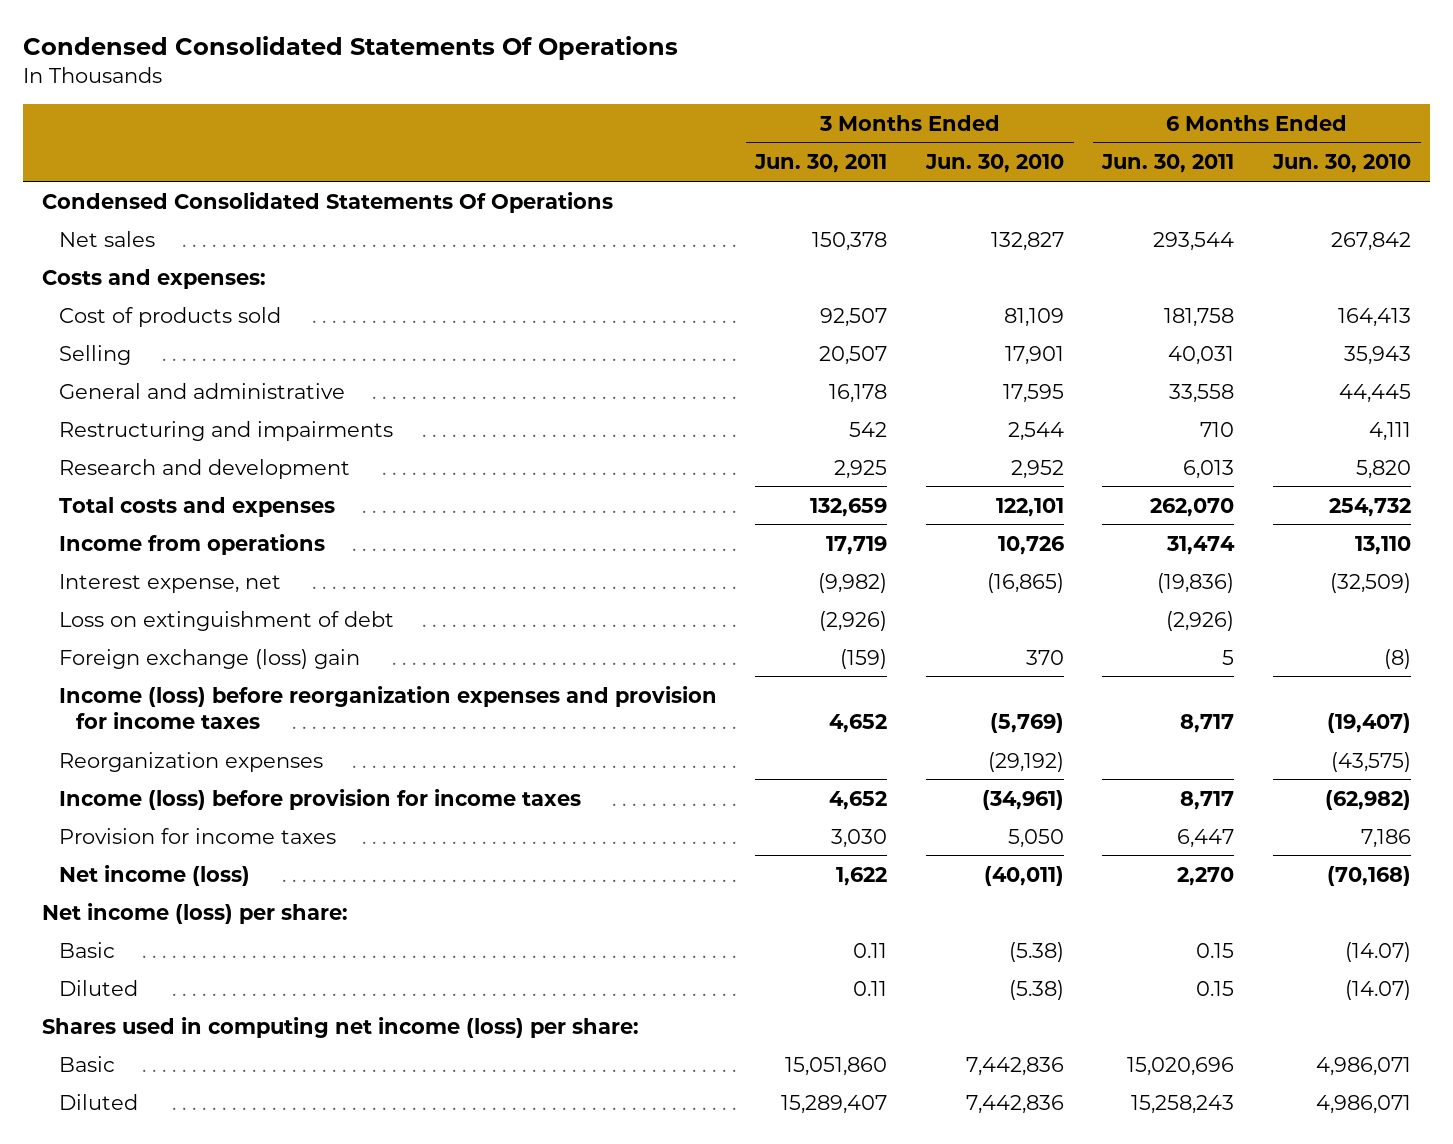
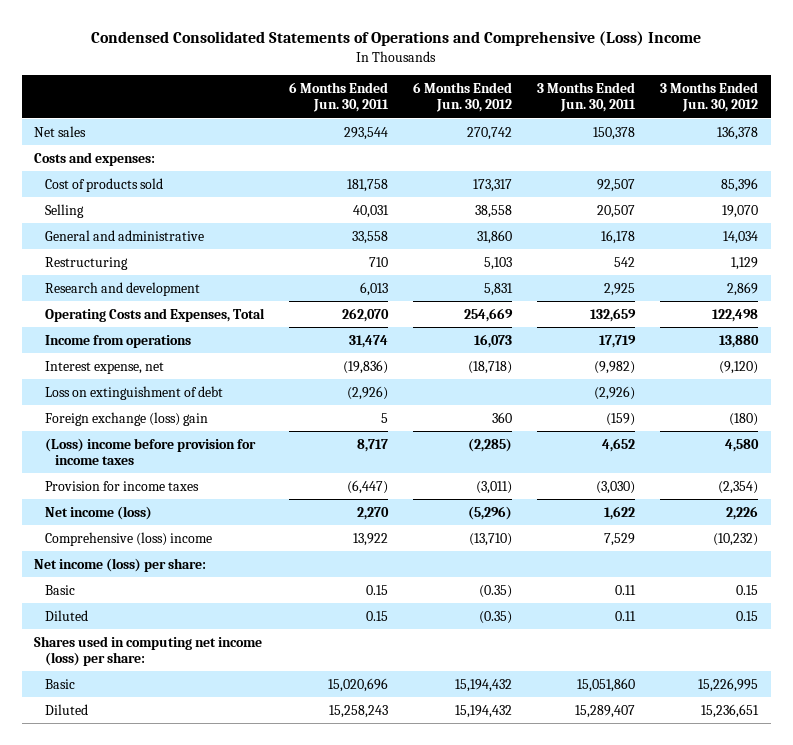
[22,36,678,61] Condensed Consolidated Statements Of Operations -> [91,31,702,47] Condensed Consolidated Statements of Operations and Comprehensive (Loss) Income
[924,154,1064,174] Jun. 30, 2010 -> none
[1272,154,1412,174] Jun. 30, 2010 -> none
none -> [412,82,512,112] 6 Months Ended Jun. 30, 2012
none -> [660,82,759,112] 3 Months Ended Jun. 30, 2012
[41,191,613,213] Condensed Consolidated Statements Of Operations -> none
[58,420,393,441] Restructuring and impairments -> [44,256,128,270] Restructuring
[58,496,335,517] Total costs and expenses -> [44,307,265,322] Operating Costs and Expenses, Total
[58,685,717,729] Income (loss) before reorganization expenses and provision for income taxes -> none
[58,751,323,772] Reorganization expenses -> none
[58,788,581,810] Income (loss) before provision for income taxes -> [44,437,256,465] (Loss) income before provision for income taxes
[831,828,888,848] 3,030 -> [596,480,636,494] (3,030)
[1177,828,1235,848] 6,447 -> [346,479,388,494] (6,447)
none -> [44,531,212,546] Comprehensive (loss) income

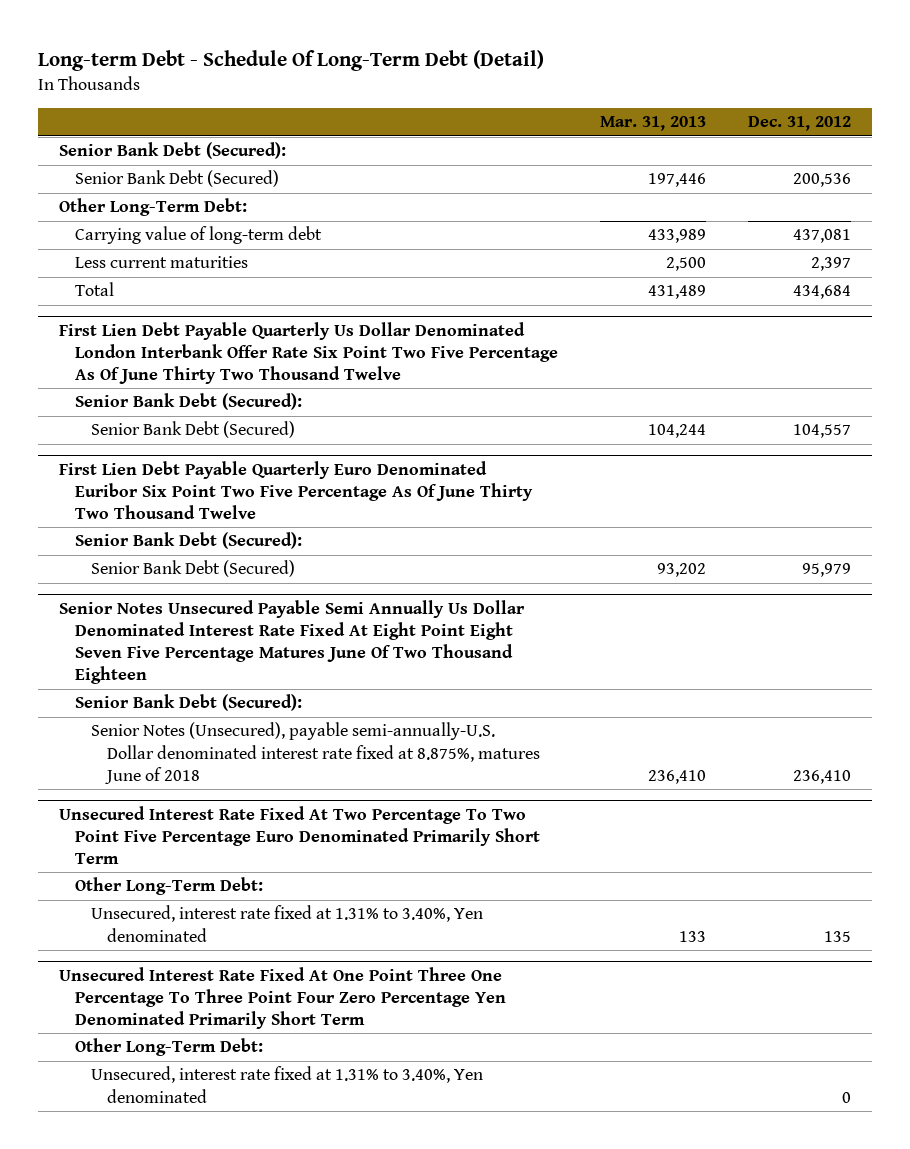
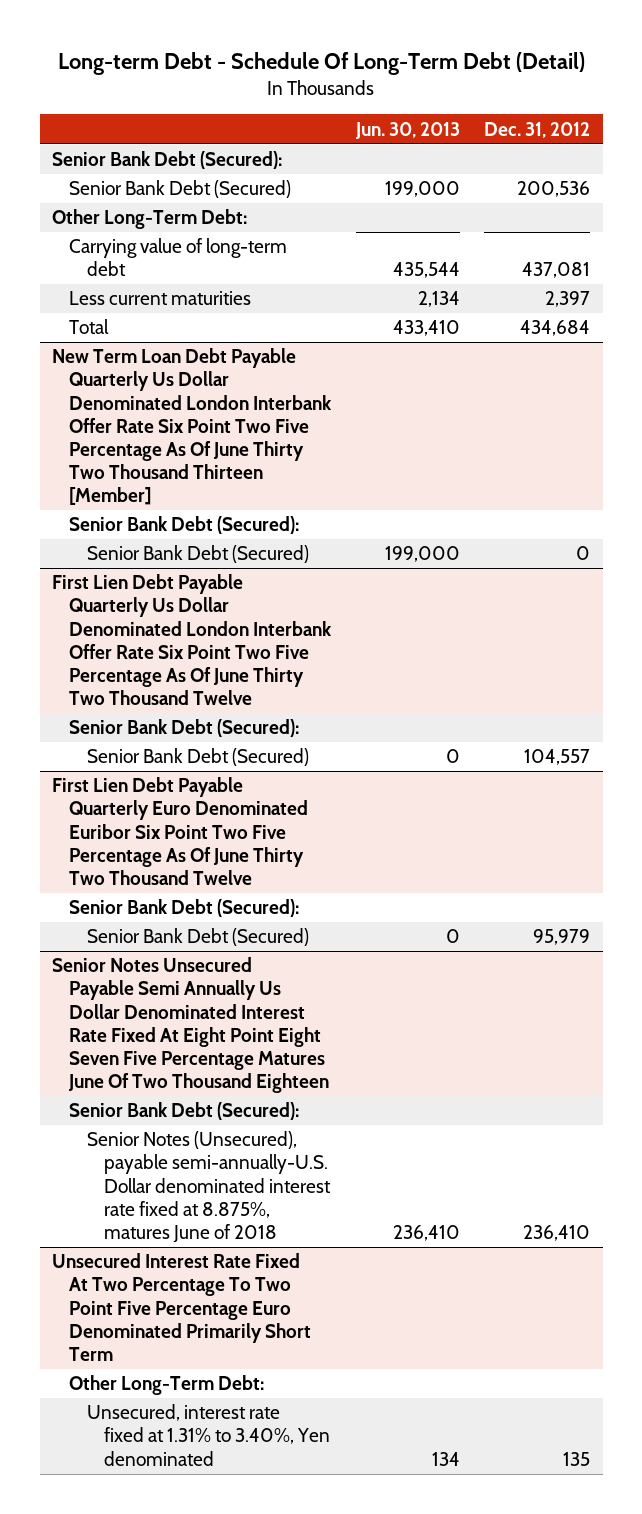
[599,116,706,132] Mar. 31, 2013 -> none
none -> [354,121,460,139] Jun. 30, 2013
none -> [51,348,333,505] New Term Loan Debt Payable Quarterly Us Dollar Denominated London Interbank Offer Rate Six Point Two Five Percentage As Of June Thirty Two Thousand Thirteen [Member]
none -> [69,516,300,535] Senior Bank Debt (Secured):
none -> [86,545,309,564] Senior Bank Debt (Secured)
[58,966,506,1030] Unsecured Interest Rate Fixed At One Point Three One Percentage To Three Point Four Zero Percentage Yen Denominated Primarily Short Term -> none
[74,1038,263,1057] Other Long-Term Debt: -> none
[91,1066,484,1103] Unsecured, interest rate fixed at 1.31% to 3.40%, Yen denominated -> none

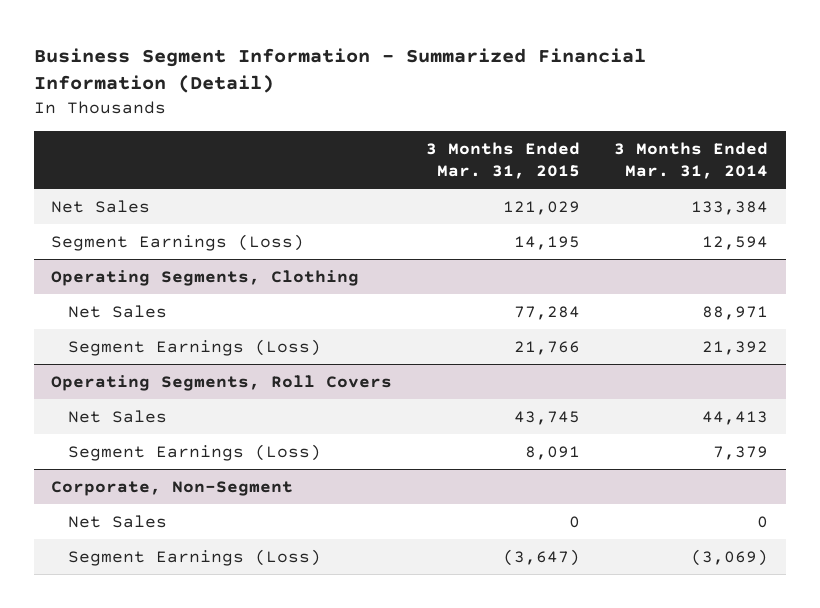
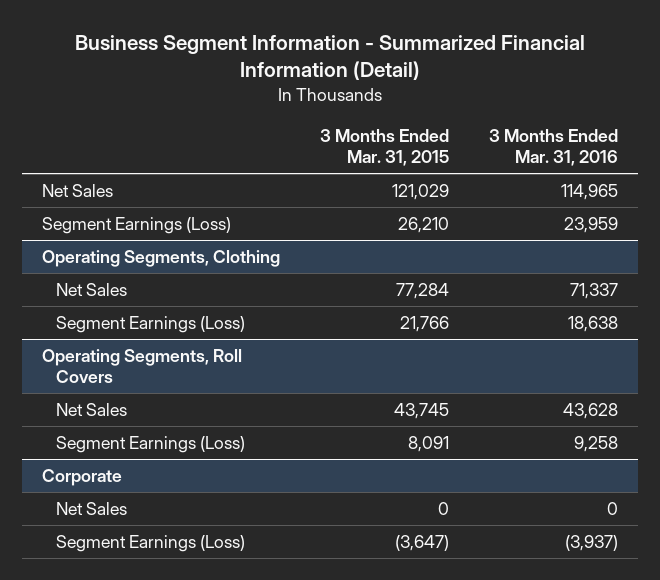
[614,141,769,179] 3 Months Ended Mar. 31, 2014 -> none
none -> [489,128,619,167] 3 Months Ended Mar. 31, 2016
[514,235,581,250] 14,195 -> [398,216,450,233] 26,210
[51,480,294,496] Corporate, Non-Segment -> [42,468,123,486] Corporate

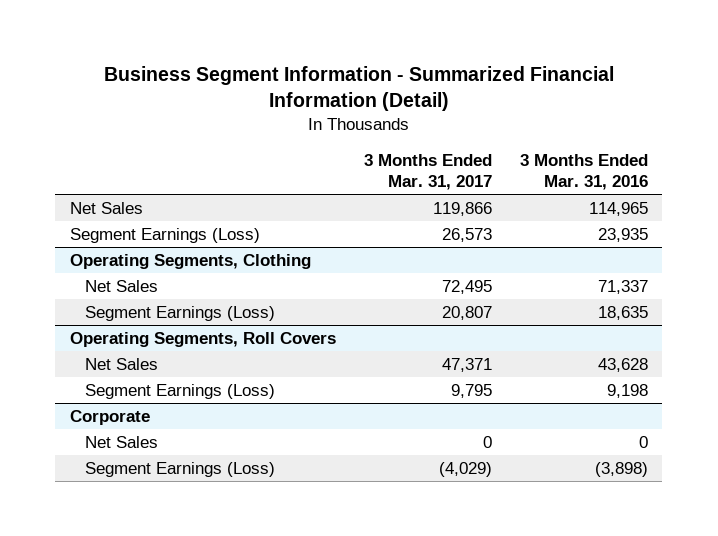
[320,128,450,167] 3 Months Ended Mar. 31, 2015 -> none
none -> [363,153,492,190] 3 Months Ended Mar. 31, 2017
[564,216,619,233] 23,959 -> [598,227,649,242] 23,935
[568,315,619,332] 18,638 -> [598,305,649,320] 18,635
[574,435,619,452] 9,258 -> [607,383,649,398] 9,198
[565,534,619,551] (3,937) -> [595,461,649,477] (3,898)

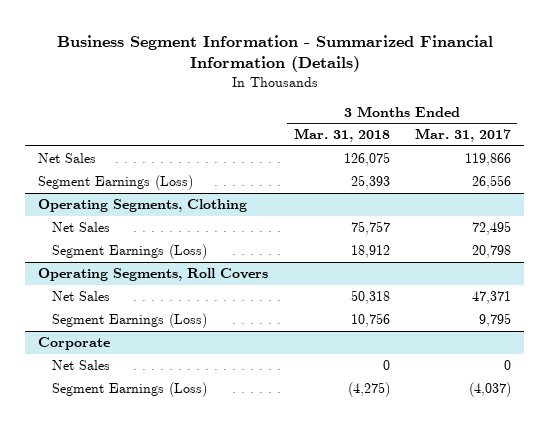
[103,66,614,112] Business Segment Information - Summarized Financial Information (Detail) -> [56,34,493,73] Business Segment Information - Summarized Financial Information (Details)
[520,153,649,190] 3 Months Ended Mar. 31, 2016 -> none
none -> [293,128,390,143] Mar. 31, 2018
[441,227,492,242] 26,573 -> [472,175,512,190] 26,556
[441,305,492,320] 20,807 -> [472,245,512,259] 20,798
[438,461,492,477] (4,029) -> [469,382,512,398] (4,037)

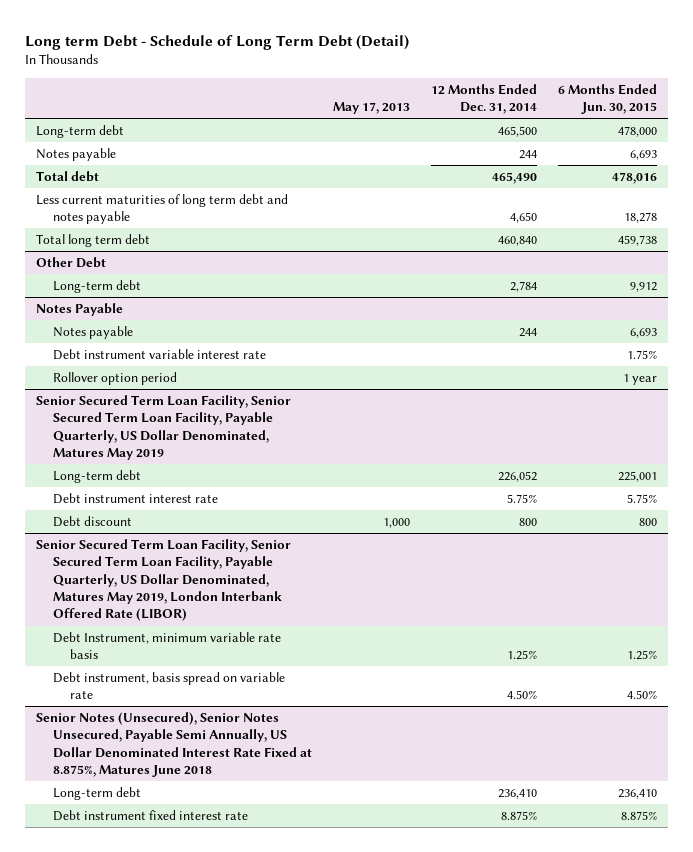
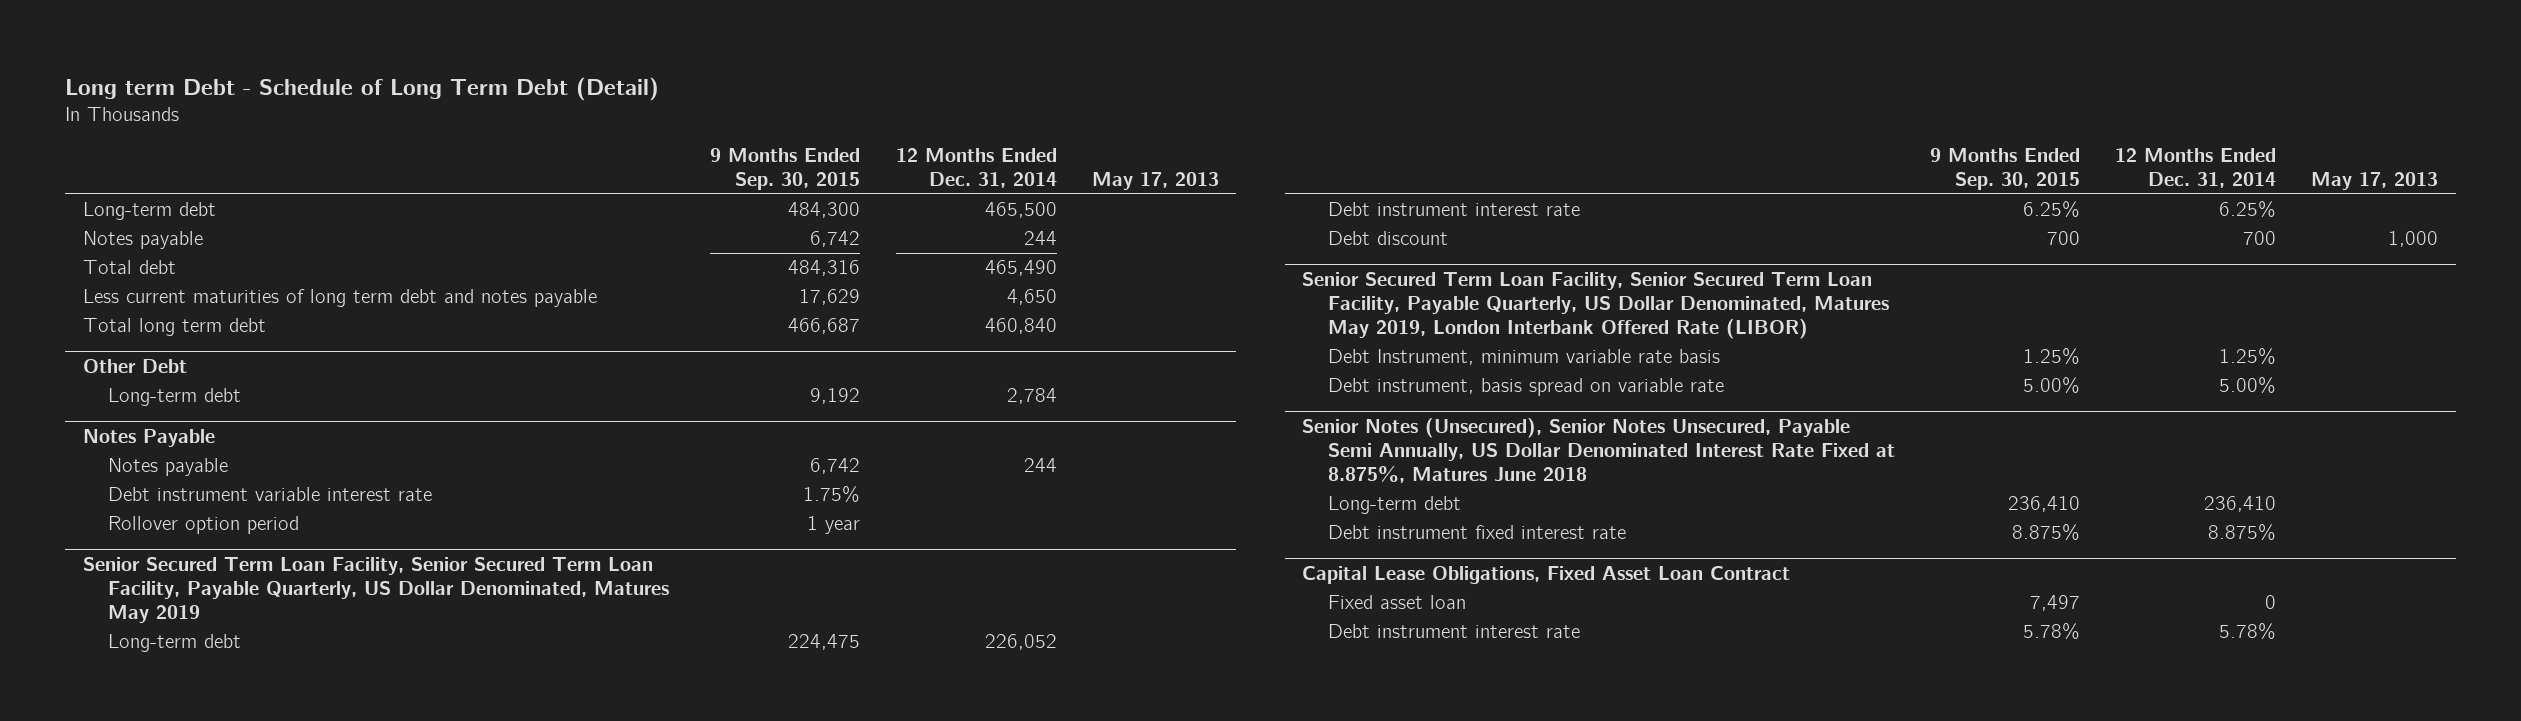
[558,83,658,115] 6 Months Ended Jun. 30, 2015 -> none
none -> [710,148,861,191] 9 Months Ended Sep. 30, 2015
[507,493,538,503] 5.75% -> [2219,201,2277,219] 6.25%
[519,517,538,526] 800 -> [2243,231,2277,246] 700
[507,690,538,700] 4.50% -> [2219,377,2277,395] 5.00%
none -> [1302,566,1791,585] Capital Lease Obligations, Fixed Asset Loan Contract
none -> [1327,595,1466,610] Fixed asset loan
none -> [1327,624,1580,639] Debt instrument interest rate

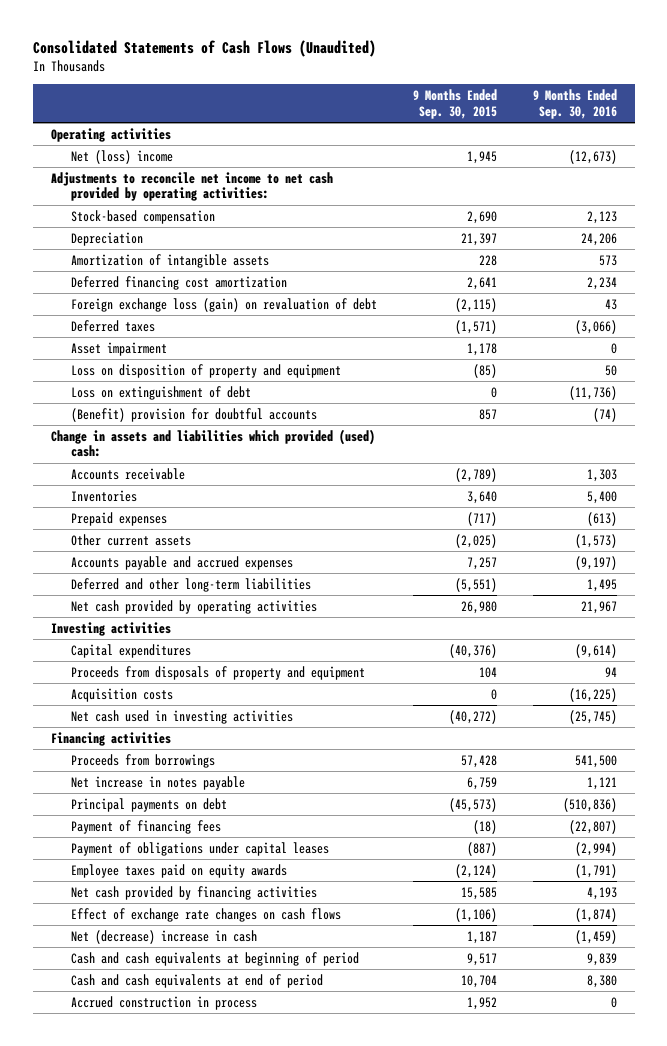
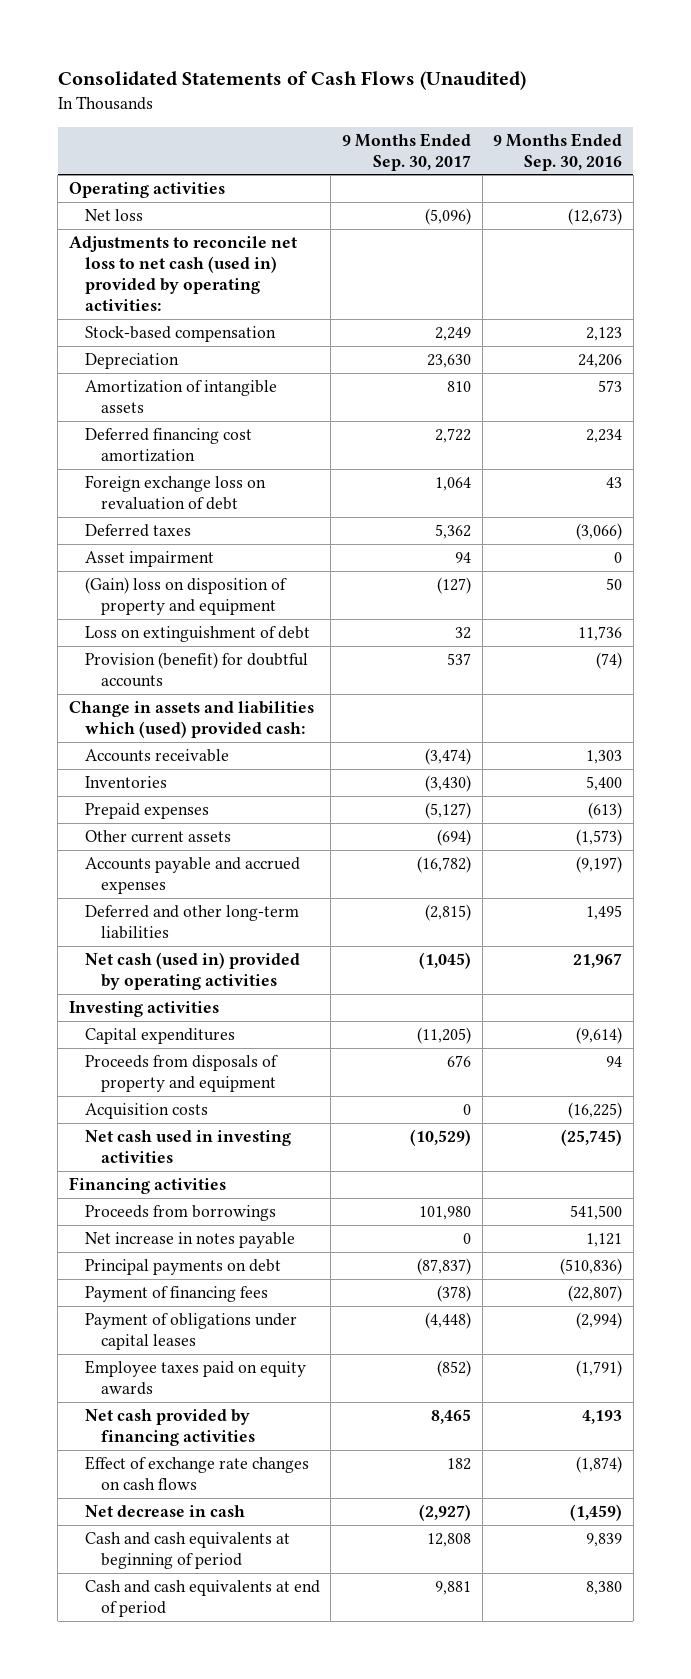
[412,89,497,119] 9 Months Ended Sep. 30, 2015 -> none
none -> [342,132,472,171] 9 Months Ended Sep. 30, 2017
[70,149,173,164] Net (loss) income -> [84,209,143,222] Net loss
[50,171,333,202] Adjustments to reconcile net income to net cash provided by operating activities: -> [69,236,298,312] Adjustments to reconcile net loss to net cash (used in) provided by operating activities:
[70,297,377,312] Foreign exchange loss (gain) on revaluation of debt -> [84,475,266,511] Foreign exchange loss on revaluation of debt
[70,363,341,378] Loss on disposition of property and equipment -> [84,577,287,616] (Gain) loss on disposition of property and equipment
[568,385,617,400] (11,736) -> [578,626,623,642] 11,736
[70,407,317,422] (Benefit) provision for doubtful accounts -> [84,652,308,688] Provision (benefit) for doubtful accounts
[50,428,375,458] Change in assets and liabilities which provided (used) cash: -> [69,701,315,739] Change in assets and liabilities which (used) provided cash:
[70,599,317,614] Net cash provided by operating activities -> [84,952,300,991] Net cash (used in) provided by operating activities
[70,929,257,944] Net (decrease) increase in cash -> [84,1505,245,1518] Net decrease in cash
[70,995,257,1010] Accrued construction in process -> none

